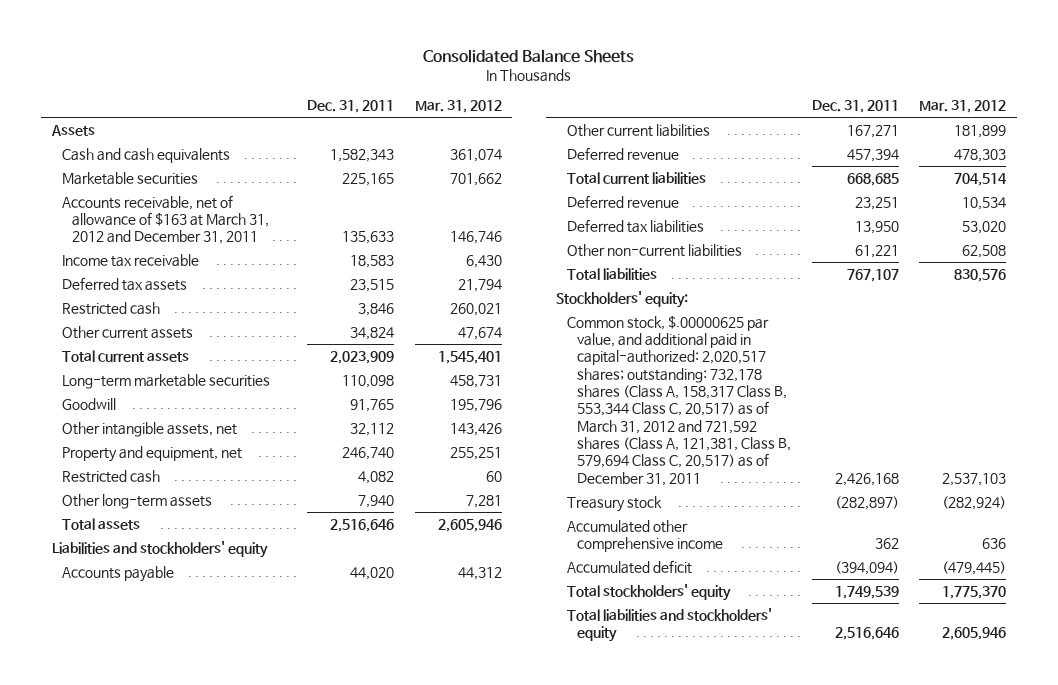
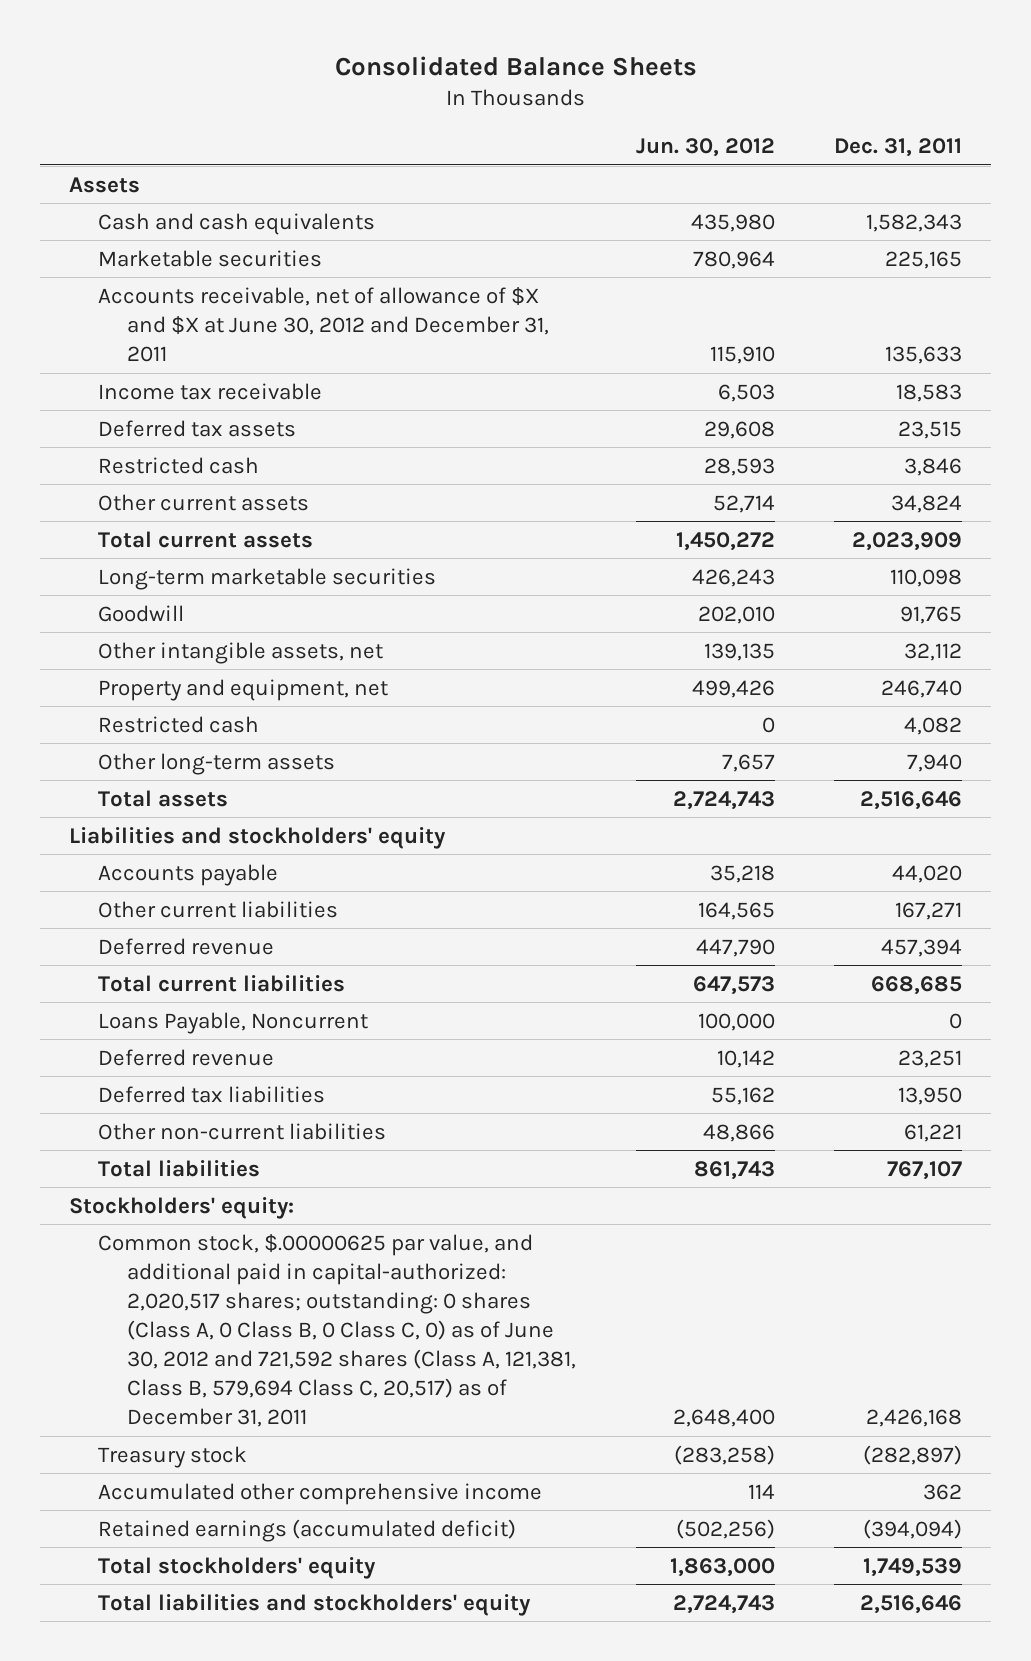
[414,100,502,114] Mar. 31, 2012 -> none
none -> [635,138,775,158] Jun. 30, 2012
[62,194,270,245] Accounts receivable, net of allowance of $163 at March 31, 2012 and December 31, 2011 -> [98,286,550,362] Accounts receivable, net of allowance of $X and $X at June 30, 2012 and December 31, 2011
none -> [98,1011,369,1034] Loans Payable, Noncurrent
[566,314,791,486] Common stock, $.00000625 par value, and additional paid in capital-authorized: 2,020,517 shares; outstanding: 732,178 shares (Class A, 158,317 Class B, 553,344 Class C, 20,517) as of March 31, 2012 and 721,592 shares (Class A, 121,381, Class B, 579,694 Class C, 20,517) as of December 31, 2011 -> [98,1233,577,1428] Common stock, $.00000625 par value, and additional paid in capital-authorized: 2,020,517 shares; outstanding: 0 shares (Class A, 0 Class B, 0 Class C, 0) as of June 30, 2012 and 721,592 shares (Class A, 121,381, Class B, 579,694 Class C, 20,517) as of December 31, 2011
[566,559,692,574] Accumulated deficit -> [98,1518,517,1542] Retained earnings (accumulated deficit)

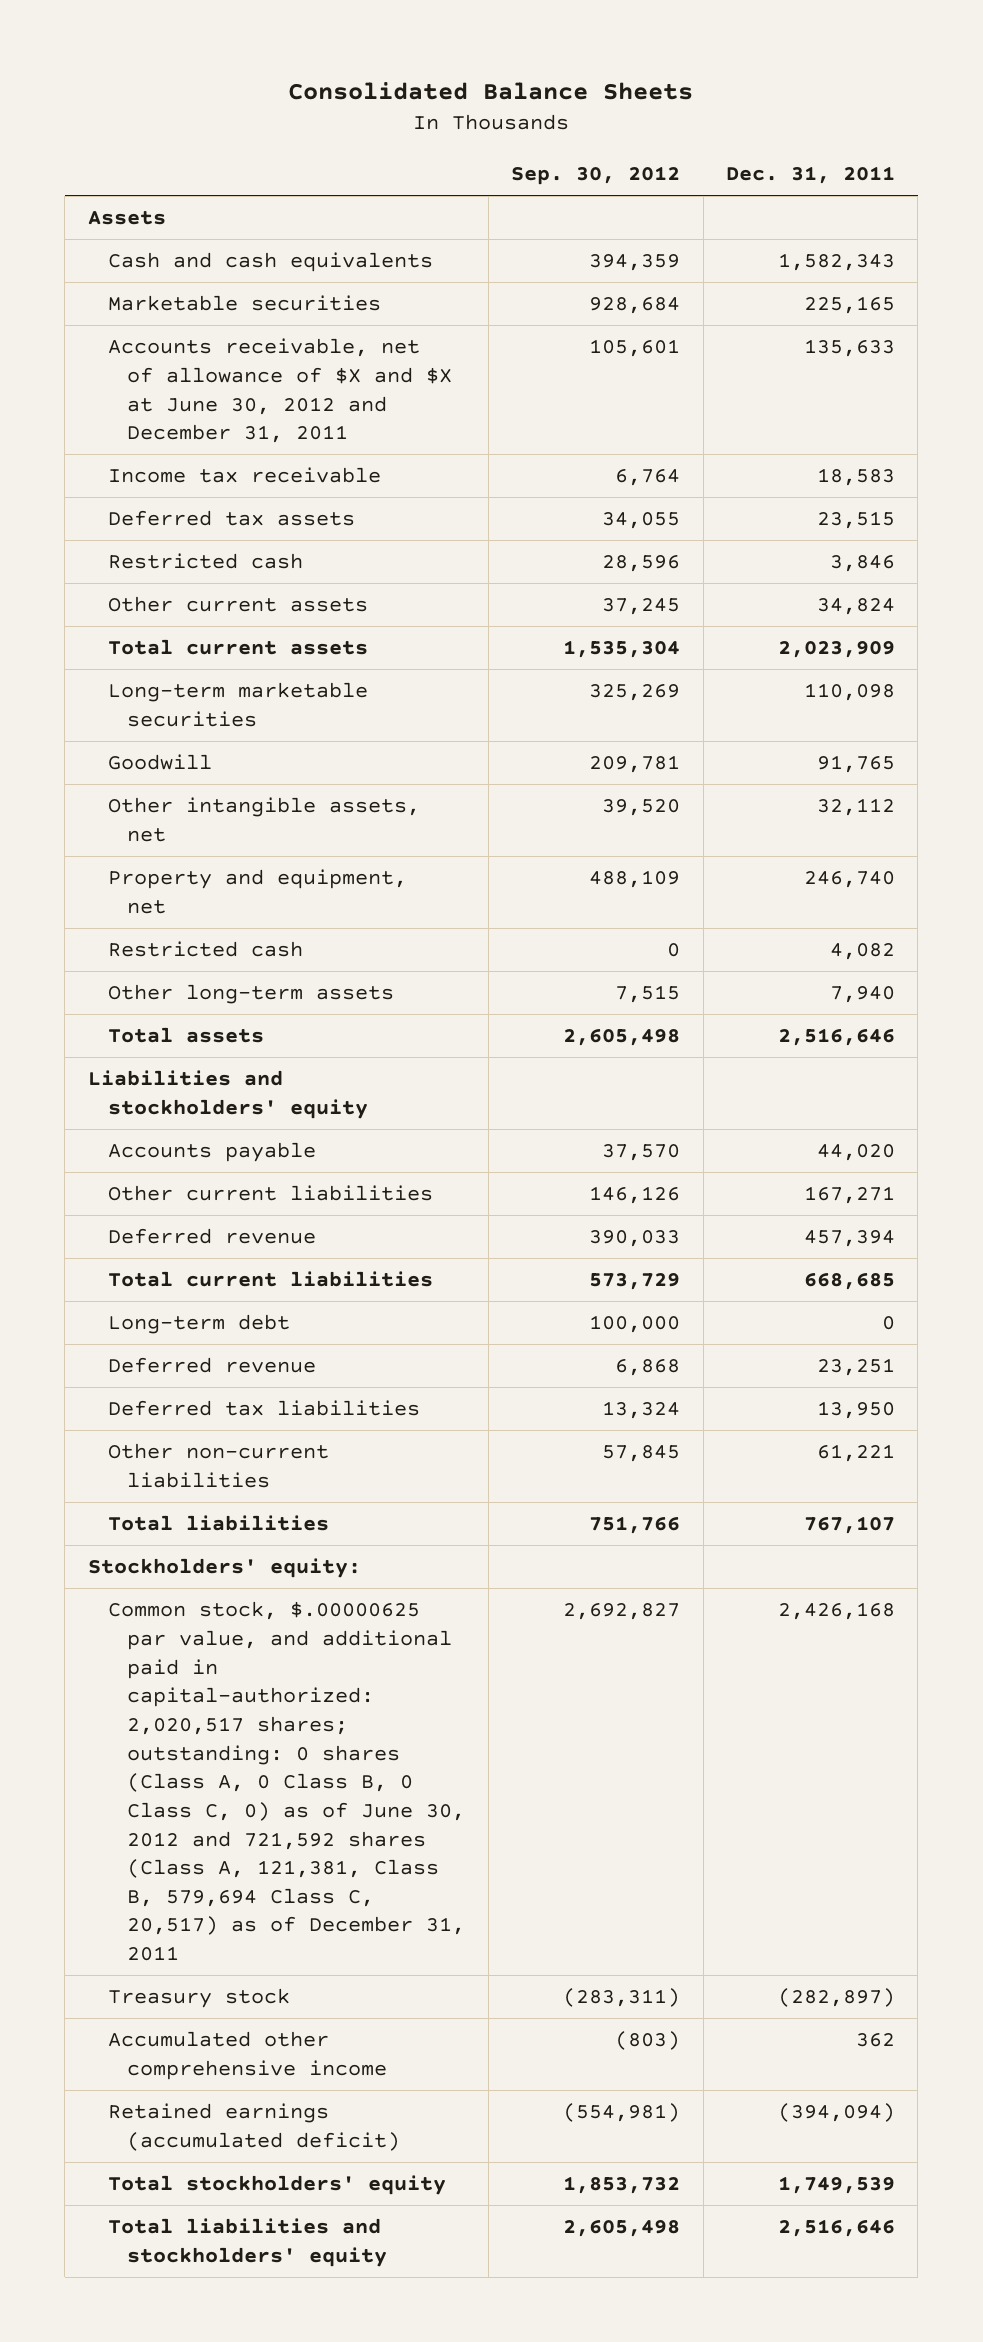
[635,138,775,158] Jun. 30, 2012 -> none
none -> [511,165,681,185] Sep. 30, 2012
[98,1011,369,1034] Loans Payable, Noncurrent -> [107,1314,290,1335] Long-term debt

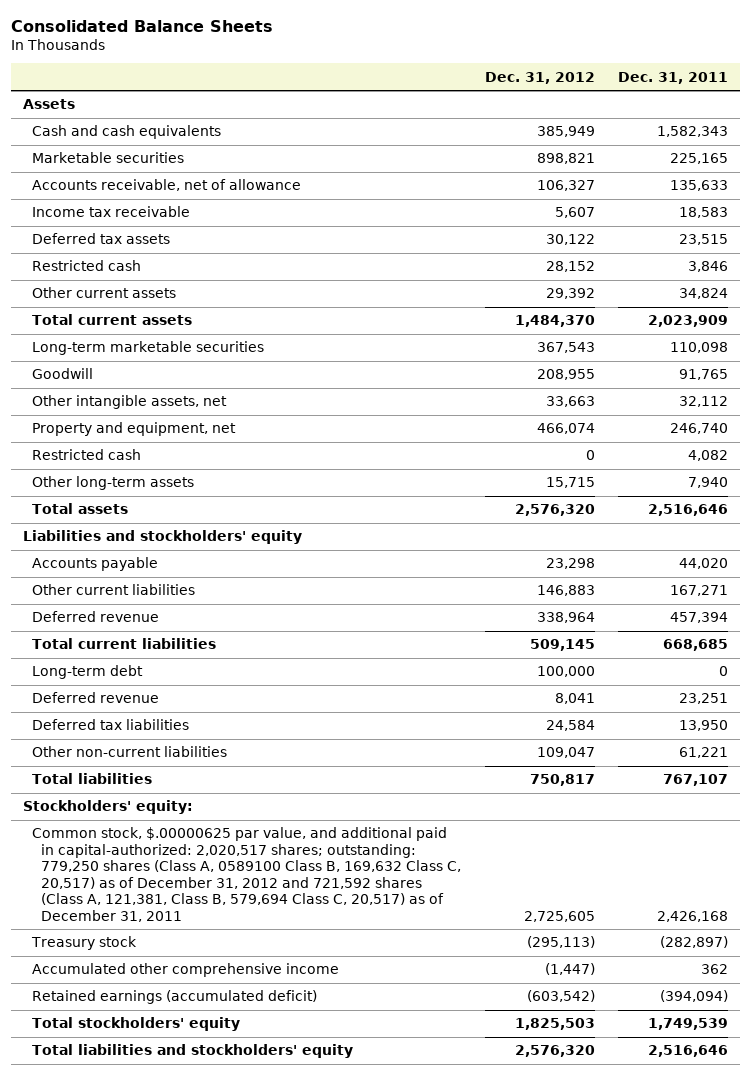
[511,165,681,185] Sep. 30, 2012 -> none
none -> [484,71,595,84] Dec. 31, 2012
[107,338,453,444] Accounts receivable, net of allowance of $X and $X at June 30, 2012 and December 31, 2011 -> [32,179,302,192] Accounts receivable, net of allowance
[107,1601,466,1962] Common stock, $.00000625 par value, and additional paid in capital-authorized: 2,020,517 shares; outstanding: 0 shares (Class A, 0 Class B, 0 Class C, 0) as of June 30, 2012 and 721,592 shares (Class A, 121,381, Class B, 579,694 Class C, 20,517) as of December 31, 2011 -> [32,827,462,922] Common stock, $.00000625 par value, and additional paid in capital-authorized: 2,020,517 shares; outstanding: 779,250 shares (Class A, 0589100 Class B, 169,632 Class C, 20,517) as of December 31, 2012 and 721,592 shares (Class A, 121,381, Class B, 579,694 Class C, 20,517) as of December 31, 2011

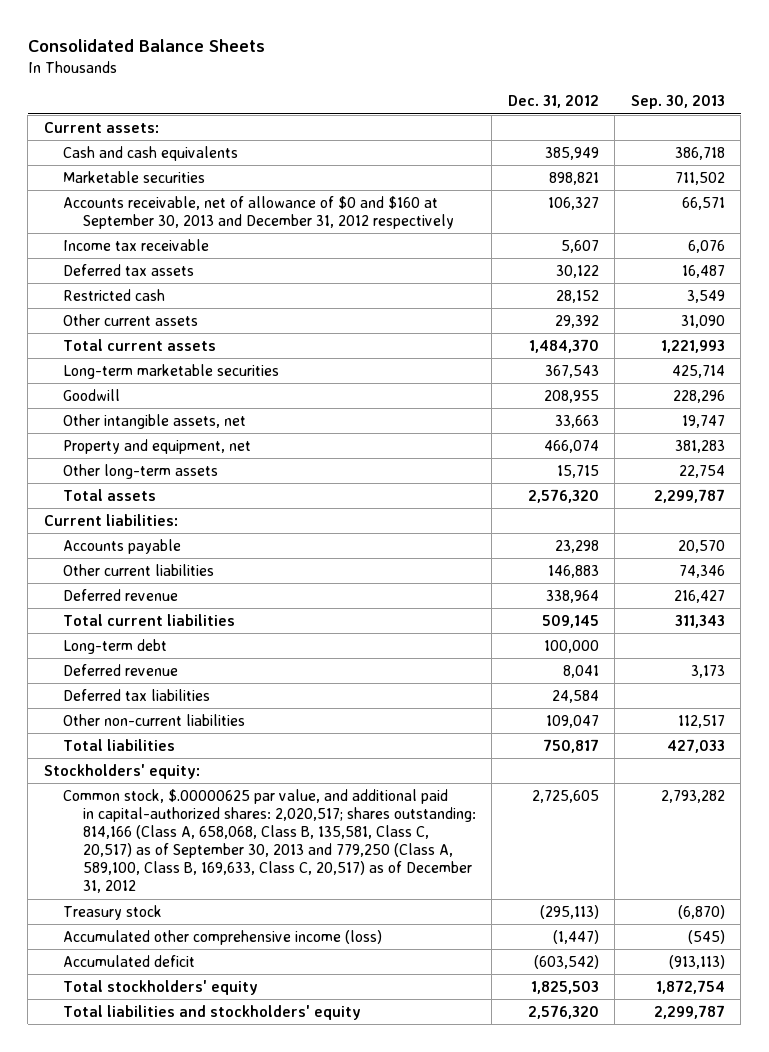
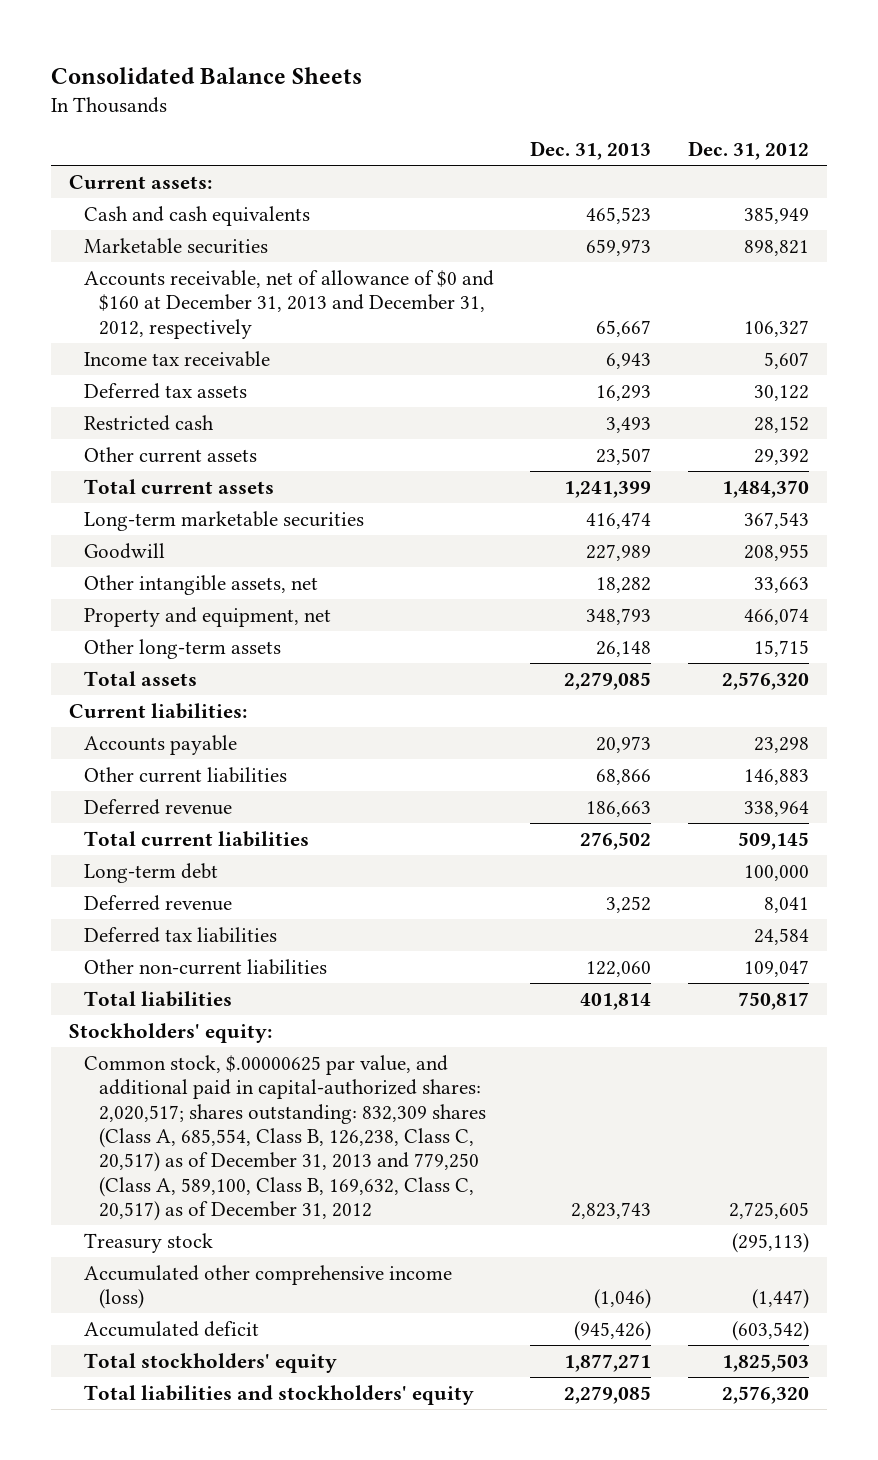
[630,95,725,110] Sep. 30, 2013 -> none
none -> [530,140,652,160] Dec. 31, 2013
[63,195,454,230] Accounts receivable, net of allowance of $0 and $160 at September 30, 2013 and December 31, 2012 respectively -> [84,269,495,339] Accounts receivable, net of allowance of $0 and $160 at December 31, 2013 and December 31, 2012, respectively
[63,788,476,894] Common stock, $.00000625 par value, and additional paid in capital-authorized shares: 2,020,517; shares outstanding: 814,166 (Class A, 658,068, Class B, 135,581, Class C, 20,517) as of September 30, 2013 and 779,250 (Class A, 589,100, Class B, 169,633, Class C, 20,517) as of December 31, 2012 -> [84,1054,486,1221] Common stock, $.00000625 par value, and additional paid in capital-authorized shares: 2,020,517; shares outstanding: 832,309 shares (Class A, 685,554, Class B, 126,238, Class C, 20,517) as of December 31, 2013 and 779,250 (Class A, 589,100, Class B, 169,632, Class C, 20,517) as of December 31, 2012

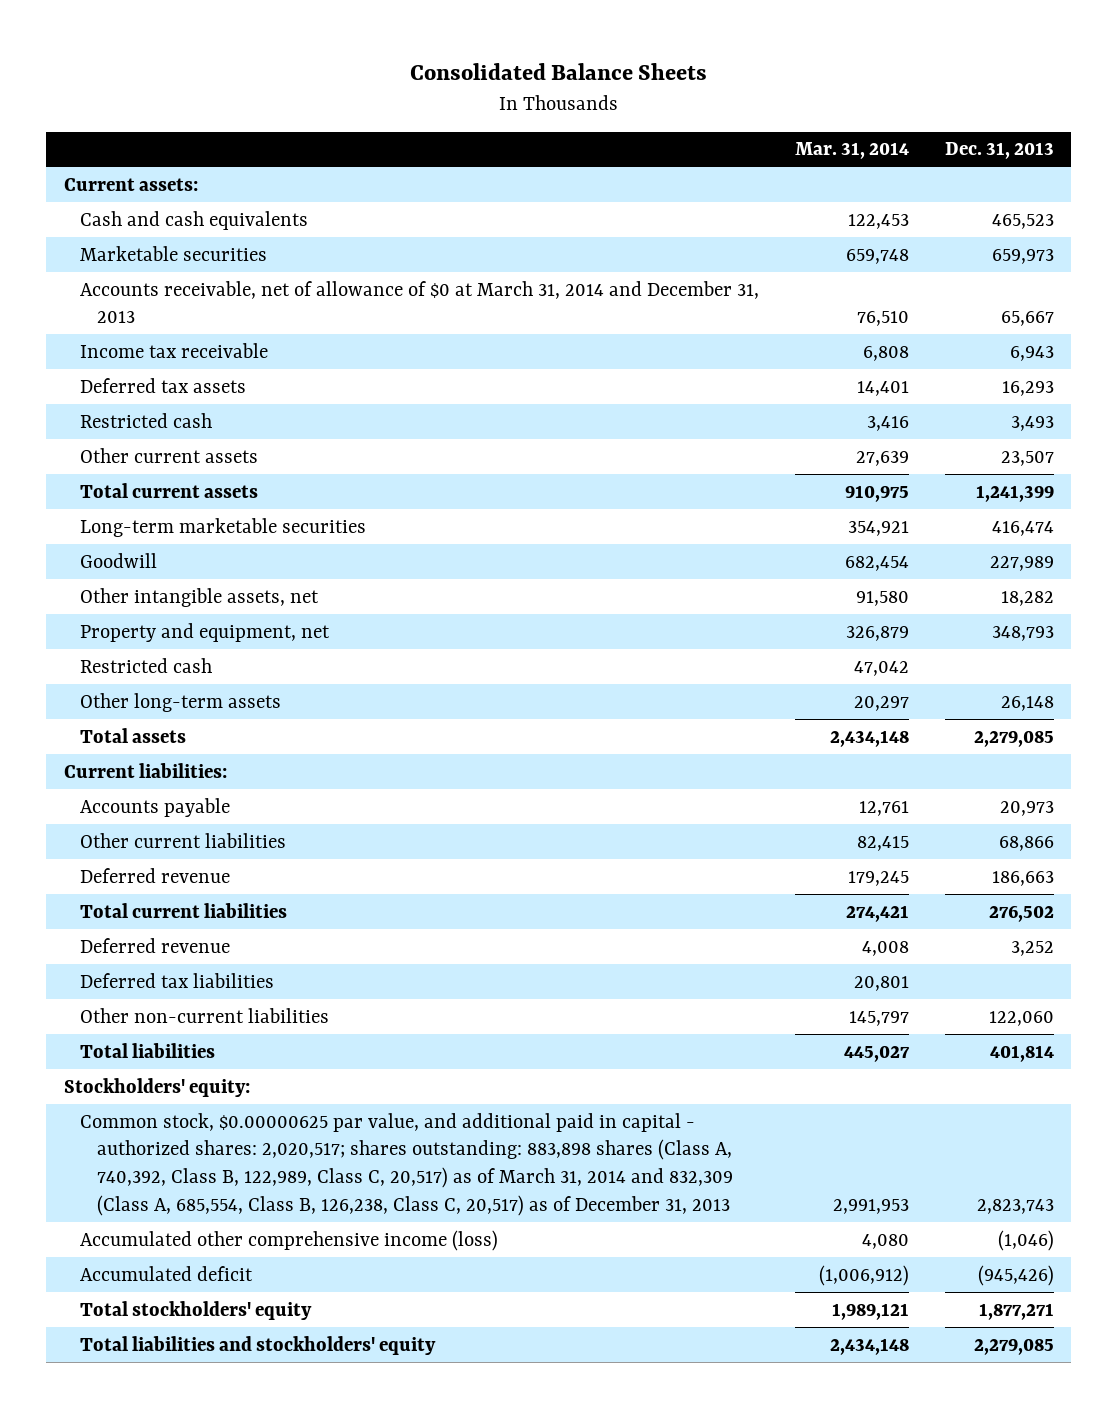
[687,140,809,160] Dec. 31, 2012 -> none
none -> [794,142,909,160] Mar. 31, 2014
[84,269,495,339] Accounts receivable, net of allowance of $0 and $160 at December 31, 2013 and December 31, 2012, respectively -> [80,280,760,324] Accounts receivable, net of allowance of $0 at March 31, 2014 and December 31, 2013
none -> [80,657,213,673] Restricted cash
[84,862,219,883] Long-term debt -> none
[84,1232,214,1253] Treasury stock -> none
[84,1054,486,1221] Common stock, $.00000625 par value, and additional paid in capital-authorized shares: 2,020,517; shares outstanding: 832,309 shares (Class A, 685,554, Class B, 126,238, Class C, 20,517) as of December 31, 2013 and 779,250 (Class A, 589,100, Class B, 169,632, Class C, 20,517) as of December 31, 2012 -> [80,1112,733,1217] Common stock, $0.00000625 par value, and additional paid in capital - authorized shares: 2,020,517; shares outstanding: 883,898 shares (Class A, 740,392, Class B, 122,989, Class C, 20,517) as of March 31, 2014 and 832,309 (Class A, 685,554, Class B, 126,238, Class C, 20,517) as of December 31, 2013

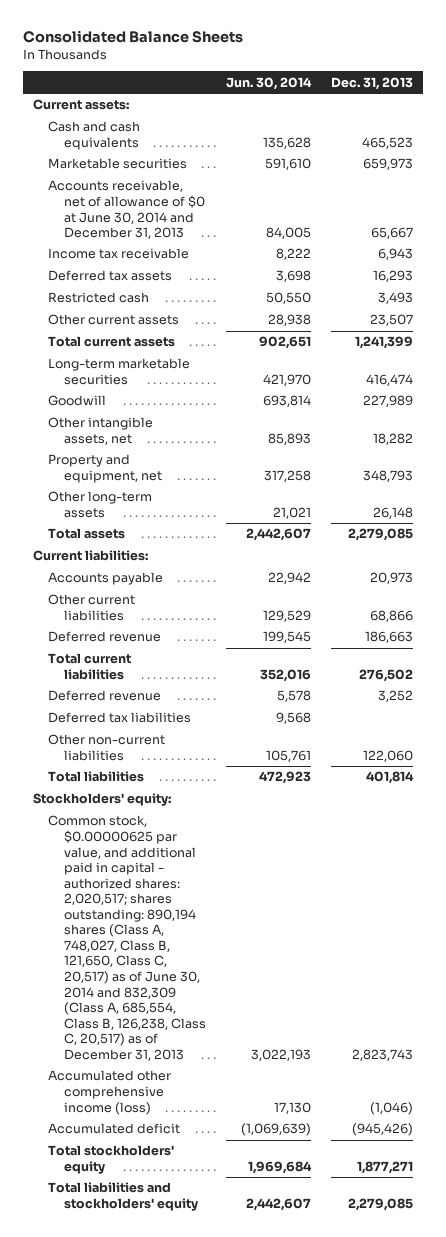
[794,142,909,160] Mar. 31, 2014 -> none
none -> [225,76,312,90] Jun. 30, 2014
[80,280,760,324] Accounts receivable, net of allowance of $0 at March 31, 2014 and December 31, 2013 -> [48,180,205,240] Accounts receivable, net of allowance of $0 at June 30, 2014 and December 31, 2013
[80,657,213,673] Restricted cash -> none
[80,1112,733,1217] Common stock, $0.00000625 par value, and additional paid in capital - authorized shares: 2,020,517; shares outstanding: 883,898 shares (Class A, 740,392, Class B, 122,989, Class C, 20,517) as of March 31, 2014 and 832,309 (Class A, 685,554, Class B, 126,238, Class C, 20,517) as of December 31, 2013 -> [48,815,206,1061] Common stock, $0.00000625 par value, and additional paid in capital - authorized shares: 2,020,517; shares outstanding: 890,194 shares (Class A, 748,027, Class B, 121,650, Class C, 20,517) as of June 30, 2014 and 832,309 (Class A, 685,554, Class B, 126,238, Class C, 20,517) as of December 31, 2013

